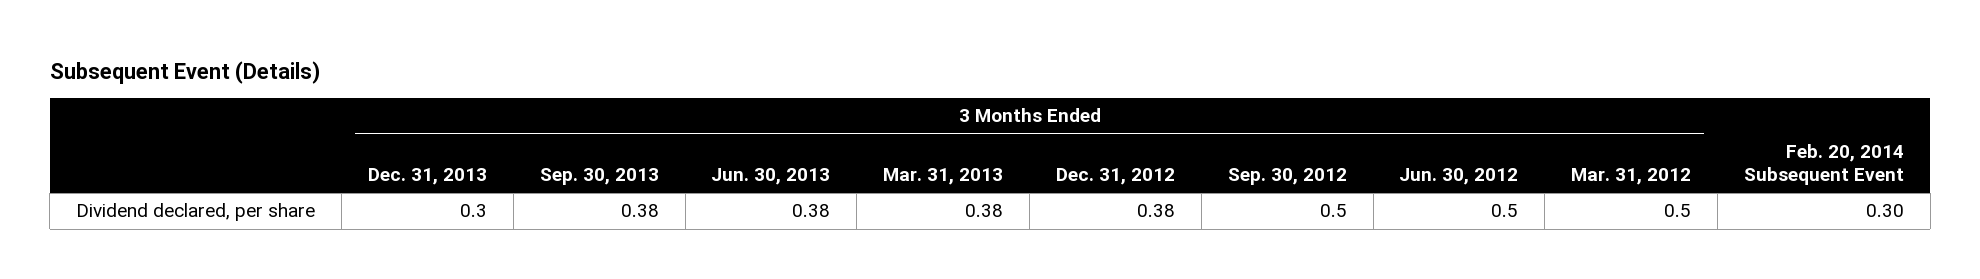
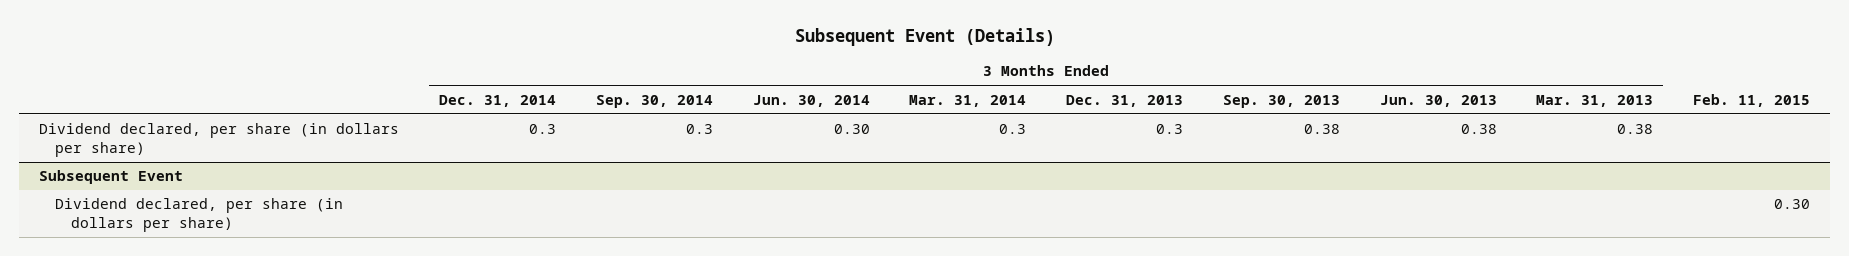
[1055,168,1175,186] Dec. 31, 2012 -> none
[1227,168,1347,186] Sep. 30, 2012 -> none
[1399,168,1519,186] Jun. 30, 2012 -> none
[1571,168,1692,186] Mar. 31, 2012 -> none
[1743,143,1904,186] Feb. 20, 2014 Subsequent Event -> none
none -> [438,94,556,107] Dec. 31, 2014
none -> [595,94,713,108] Sep. 30, 2014
none -> [752,94,870,107] Jun. 30, 2014
none -> [909,94,1027,107] Mar. 31, 2014
none -> [1693,93,1811,107] Feb. 11, 2015
[76,203,316,222] Dividend declared, per share -> [39,123,400,157] Dividend declared, per share (in dollars per share)
none -> [39,170,184,185] Subsequent Event
none -> [55,198,344,232] Dividend declared, per share (in dollars per share)

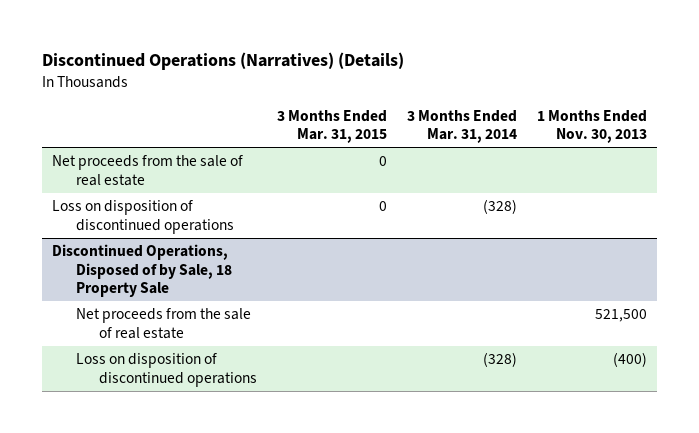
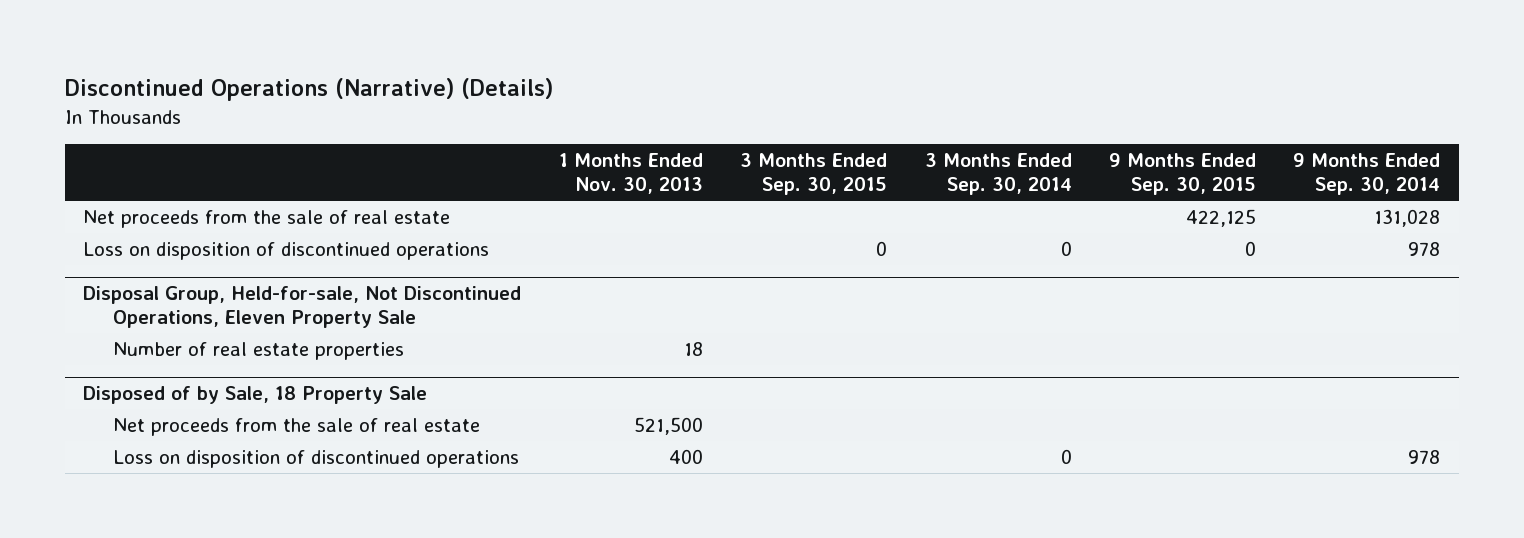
[42,52,405,71] Discontinued Operations (Narratives) (Details) -> [64,78,553,102] Discontinued Operations (Narrative) (Details)
[277,110,388,144] 3 Months Ended Mar. 31, 2015 -> none
[406,110,517,144] 3 Months Ended Mar. 31, 2014 -> none
none -> [740,153,888,196] 3 Months Ended Sep. 30, 2015
none -> [924,153,1072,196] 3 Months Ended Sep. 30, 2014
none -> [1109,153,1257,196] 9 Months Ended Sep. 30, 2015
none -> [1293,153,1441,196] 9 Months Ended Sep. 30, 2014
none -> [83,285,522,328] Disposal Group, Held-for-sale, Not Discontinued Operations, Eleven Property Sale
none -> [113,341,405,360] Number of real estate properties
[52,244,232,298] Discontinued Operations, Disposed of by Sale, 18 Property Sale -> [83,385,428,404] Disposed of by Sale, 18 Property Sale
[612,352,647,368] (400) -> [668,448,703,464] 400

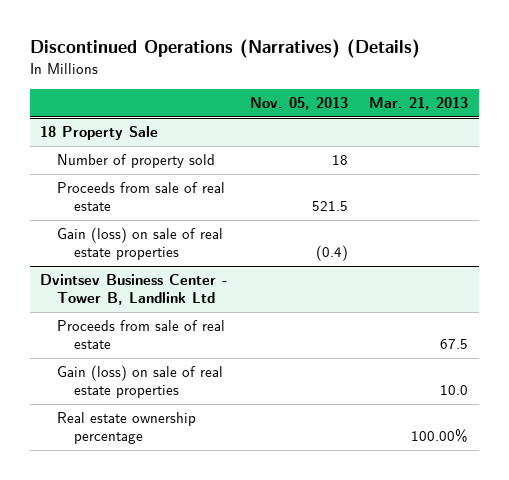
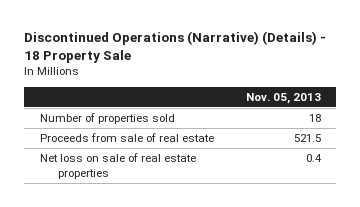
[29,39,420,59] Discontinued Operations (Narratives) (Details) -> [23,30,326,63] Discontinued Operations (Narrative) (Details) - 18 Property Sale
[369,97,469,111] Mar. 21, 2013 -> none
[40,126,159,141] 18 Property Sale -> none
[56,154,215,169] Number of property sold -> [39,113,175,125] Number of properties sold
[40,274,229,306] Dvintsev Business Center - Tower B, Landlink Ltd -> none
[56,320,225,350] Proceeds from sale of real estate -> none
[56,365,223,399] Gain (loss) on sale of real estate properties -> none
[56,412,196,445] Real estate ownership percentage -> none
[56,227,223,261] Gain (loss) on sale of real estate properties -> [39,153,196,179] Net loss on sale of real estate properties
[315,245,348,262] (0.4) -> [305,154,322,163] 0.4

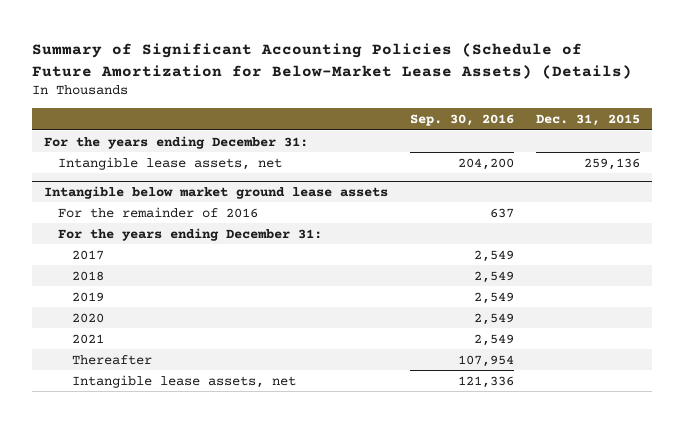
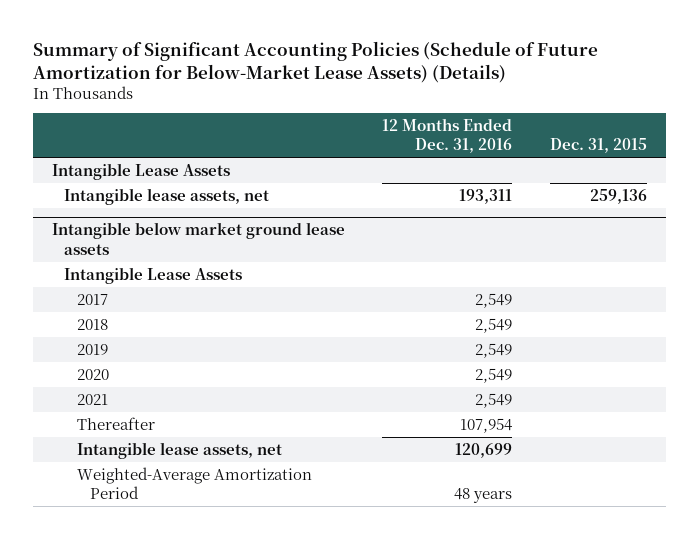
[409,114,514,127] Sep. 30, 2016 -> none
none -> [382,118,513,154] 12 Months Ended Dec. 31, 2016
[43,135,308,149] For the years ending December 31: -> [51,162,230,180] Intangible Lease Assets
[57,206,258,218] For the remainder of 2016 -> none
[57,227,322,241] For the years ending December 31: -> [64,266,243,284] Intangible Lease Assets
none -> [77,466,313,499] Weighted-Average Amortization Period

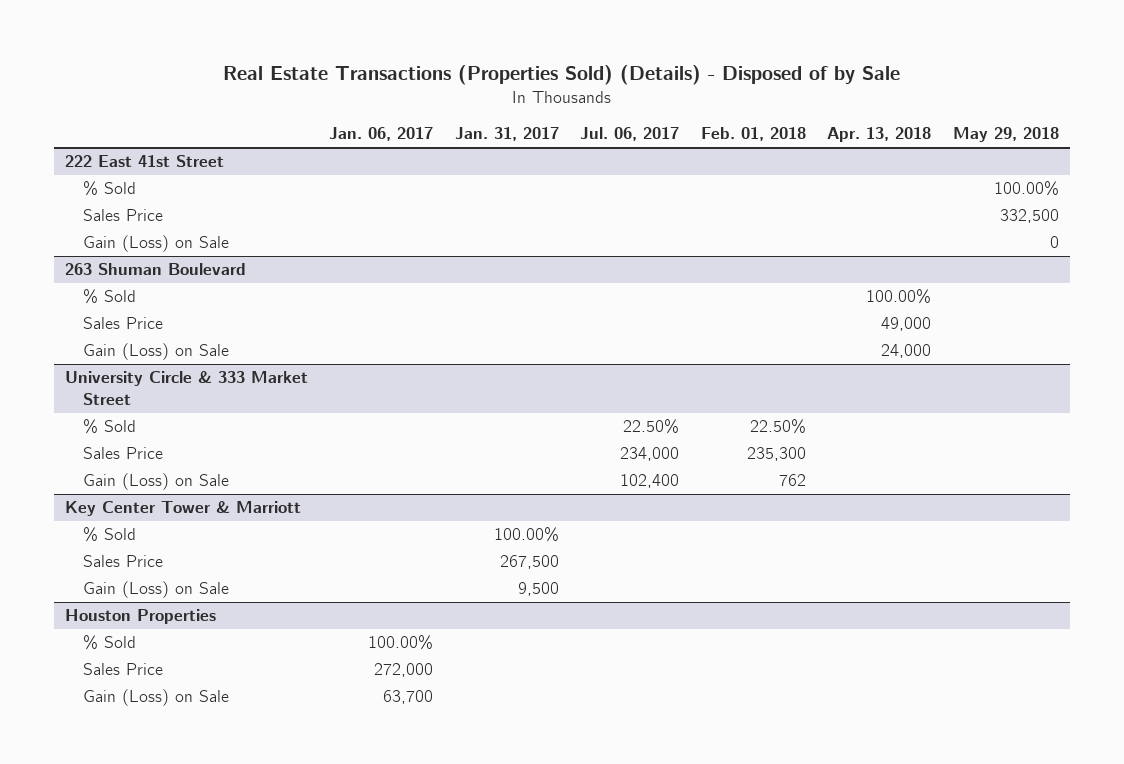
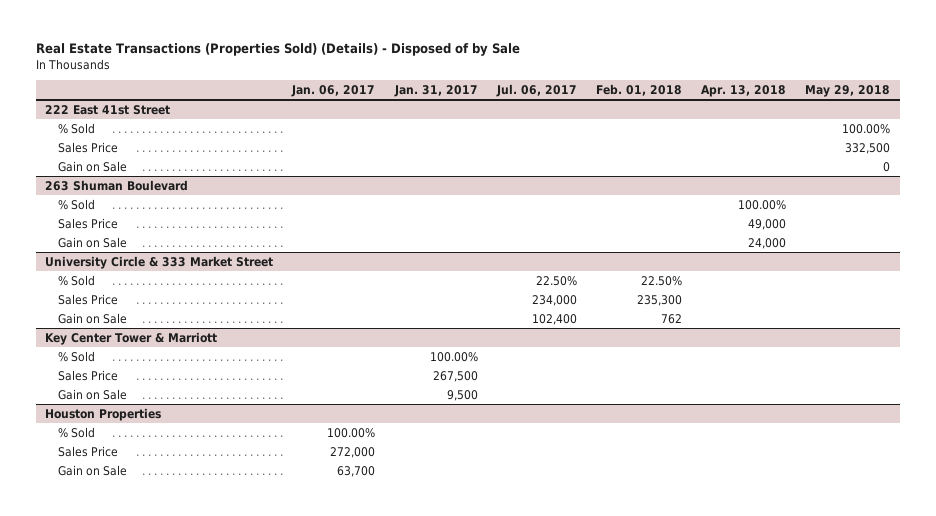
[82,235,229,253] Gain (Loss) on Sale -> [57,160,127,172] Gain on Sale
[82,343,229,361] Gain (Loss) on Sale -> [57,236,127,248] Gain on Sale
[82,473,229,491] Gain (Loss) on Sale -> [57,312,127,324] Gain on Sale
[82,581,229,599] Gain (Loss) on Sale -> [57,388,127,400] Gain on Sale
[82,689,229,707] Gain (Loss) on Sale -> [57,464,127,476] Gain on Sale

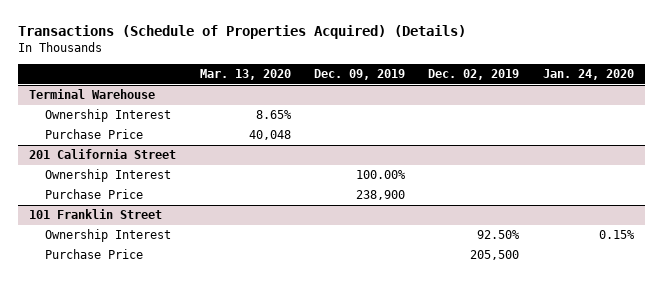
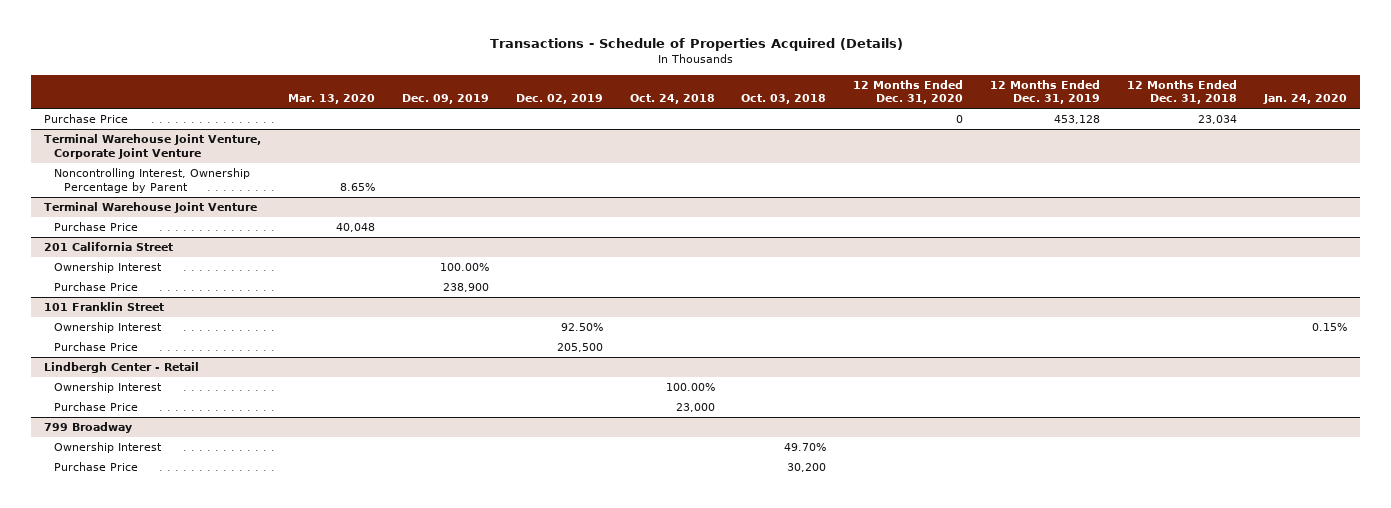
[17,25,466,40] Transactions (Schedule of Properties Acquired) (Details) -> [489,38,903,52] Transactions - Schedule of Properties Acquired (Details)
none -> [629,94,715,105] Oct. 24, 2018
none -> [741,94,827,105] Oct. 03, 2018
none -> [853,79,964,105] 12 Months Ended Dec. 31, 2020
none -> [990,79,1101,105] 12 Months Ended Dec. 31, 2019
none -> [1126,79,1237,105] 12 Months Ended Dec. 31, 2018
[44,109,171,123] Ownership Interest -> none
none -> [44,114,129,124] Purchase Price
none -> [44,134,262,159] Terminal Warehouse Joint Venture, Corporate Joint Venture
none -> [54,168,251,193] Noncontrolling Interest, Ownership Percentage by Parent
[29,89,156,100] Terminal Warehouse -> [44,202,258,214] Terminal Warehouse Joint Venture
none -> [44,362,200,374] Lindbergh Center - Retail
none -> [54,382,163,394] Ownership Interest
none -> [54,402,139,412] Purchase Price
none -> [44,422,133,434] 799 Broadway
none -> [54,442,163,454] Ownership Interest
none -> [54,462,139,472] Purchase Price

